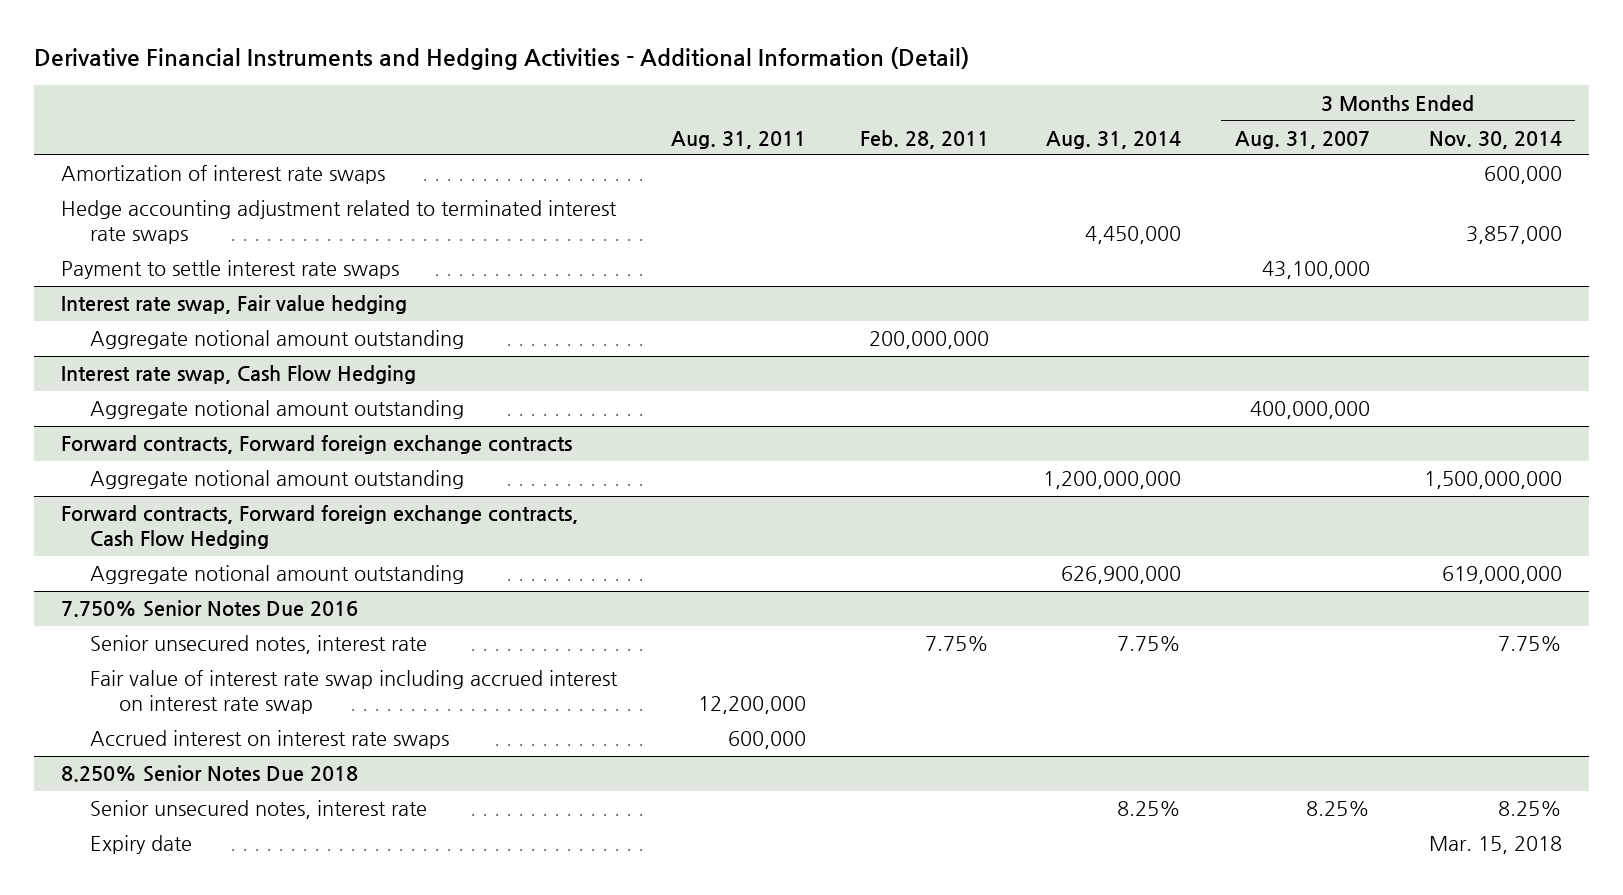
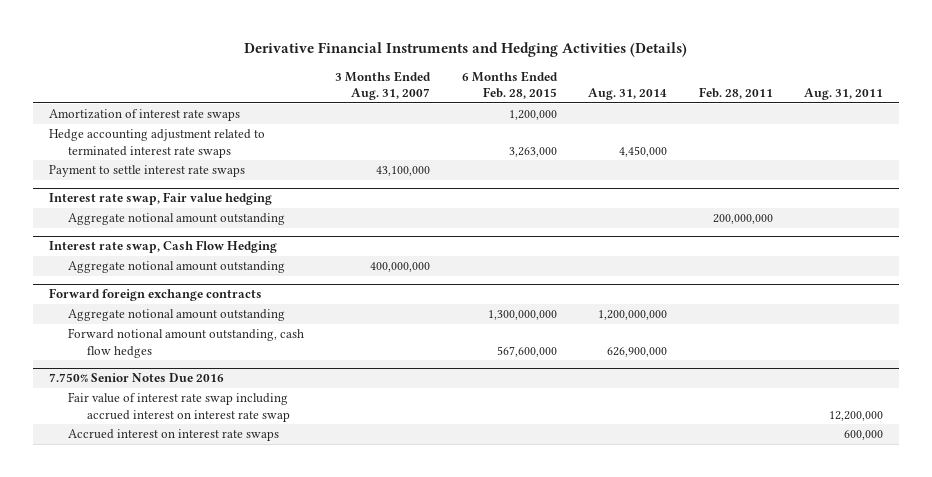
[33,47,969,71] Derivative Financial Instruments and Hedging Activities - Additional Information (Detail) -> [243,42,687,58] Derivative Financial Instruments and Hedging Activities (Details)
[1428,130,1562,149] Nov. 30, 2014 -> none
none -> [461,70,558,99] 6 Months Ended Feb. 28, 2015
[60,435,572,455] Forward contracts, Forward foreign exchange contracts -> [48,288,262,302] Forward foreign exchange contracts
[60,505,578,550] Forward contracts, Forward foreign exchange contracts, Cash Flow Hedging -> none
[90,565,465,585] Aggregate notional amount outstanding -> none
none -> [68,328,305,358] Forward notional amount outstanding, cash flow hedges
[90,635,428,655] Senior unsecured notes, interest rate -> none
[60,765,358,783] 8.250% Senior Notes Due 2018 -> none
[90,800,428,820] Senior unsecured notes, interest rate -> none
[90,835,193,855] Expiry date -> none

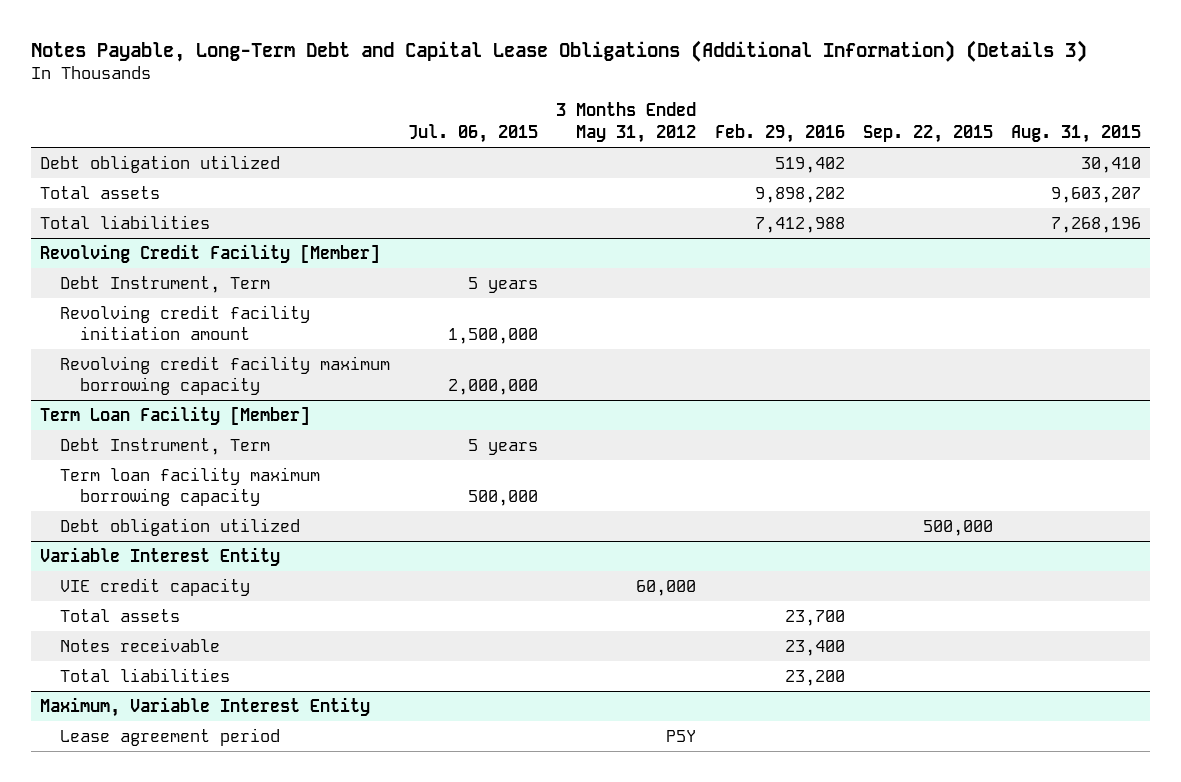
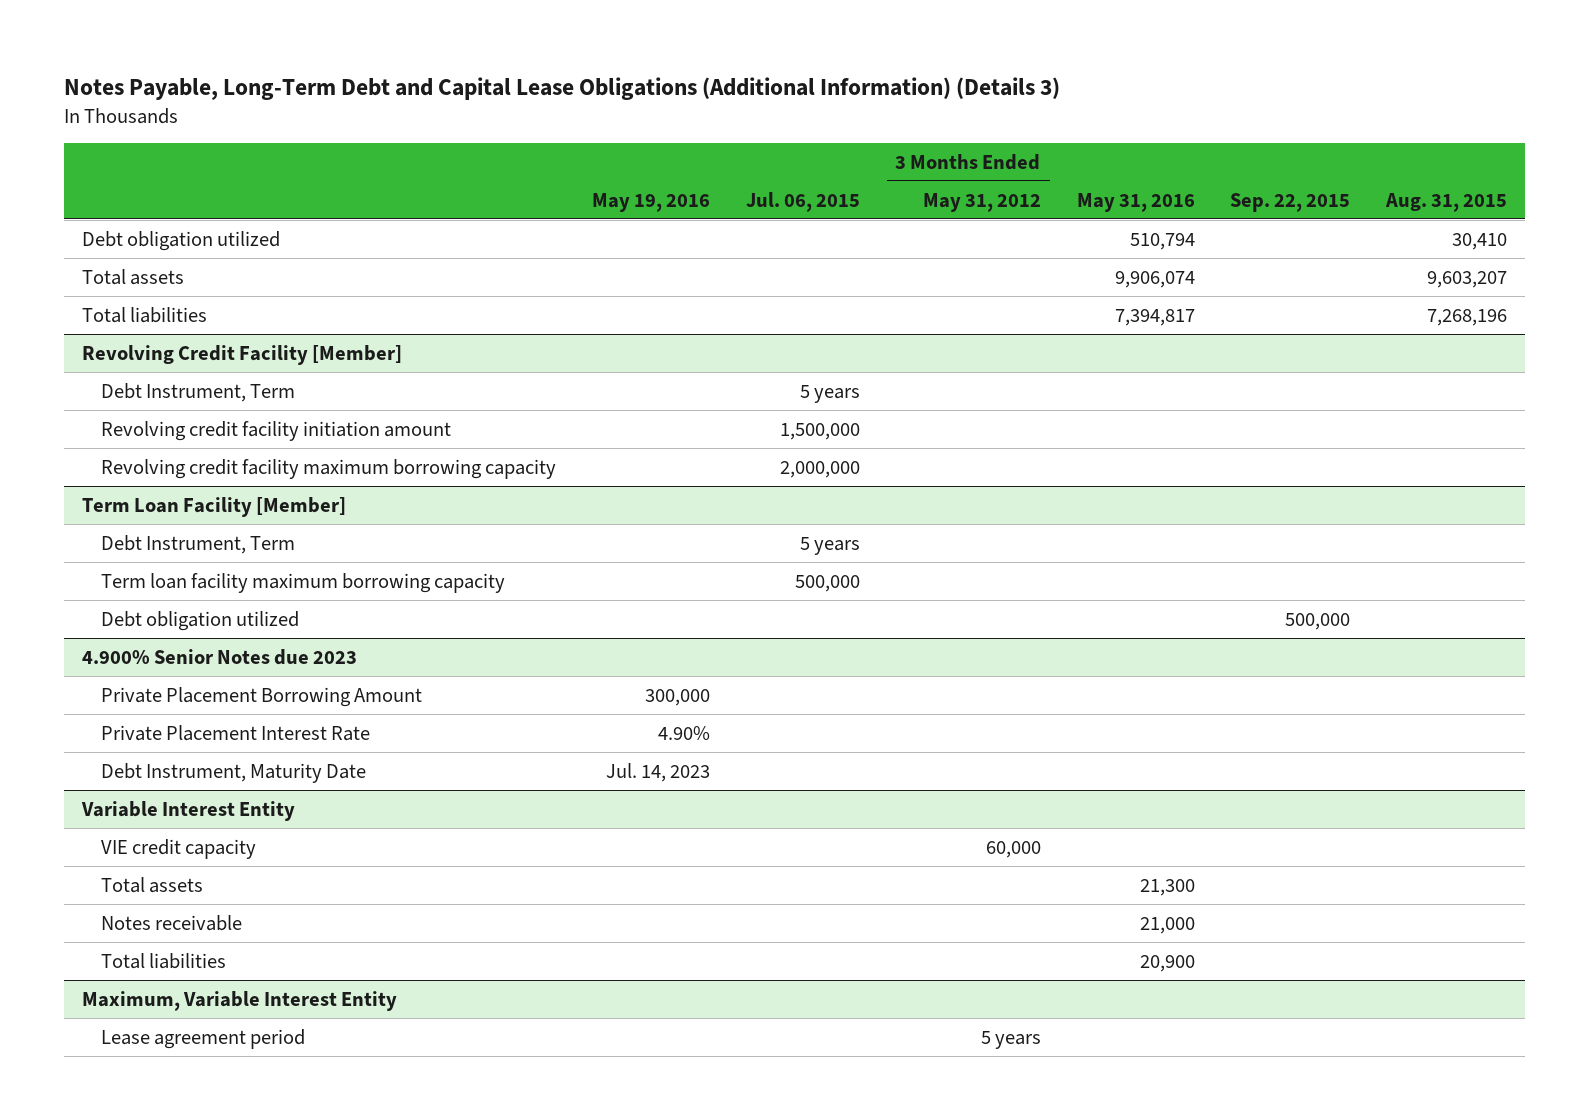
[714,124,845,144] Feb. 29, 2016 -> none
none -> [592,192,711,212] May 19, 2016
none -> [1076,192,1195,212] May 31, 2016
none -> [81,648,357,665] 4.900% Senior Notes due 2023
none -> [101,686,423,707] Private Placement Borrowing Amount
none -> [101,724,371,741] Private Placement Interest Rate
none -> [101,762,367,783] Debt Instrument, Maturity Date
[666,729,697,742] P5Y -> [980,1030,1041,1049] 5 years

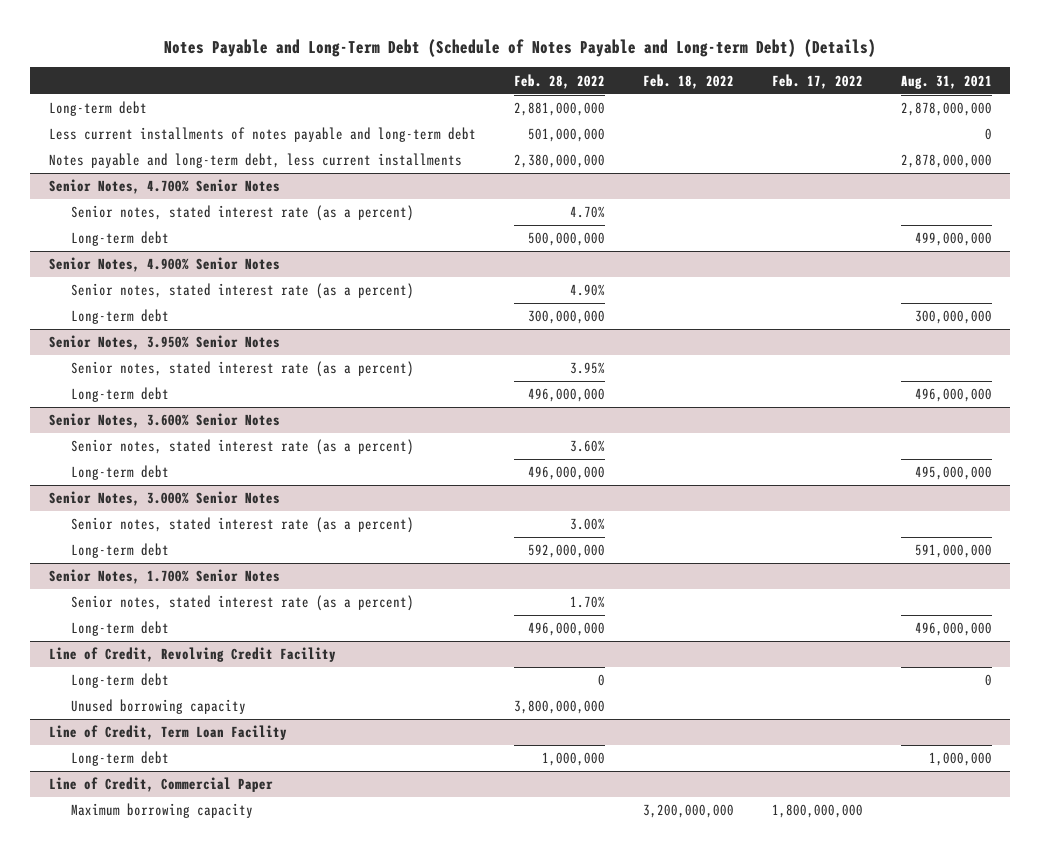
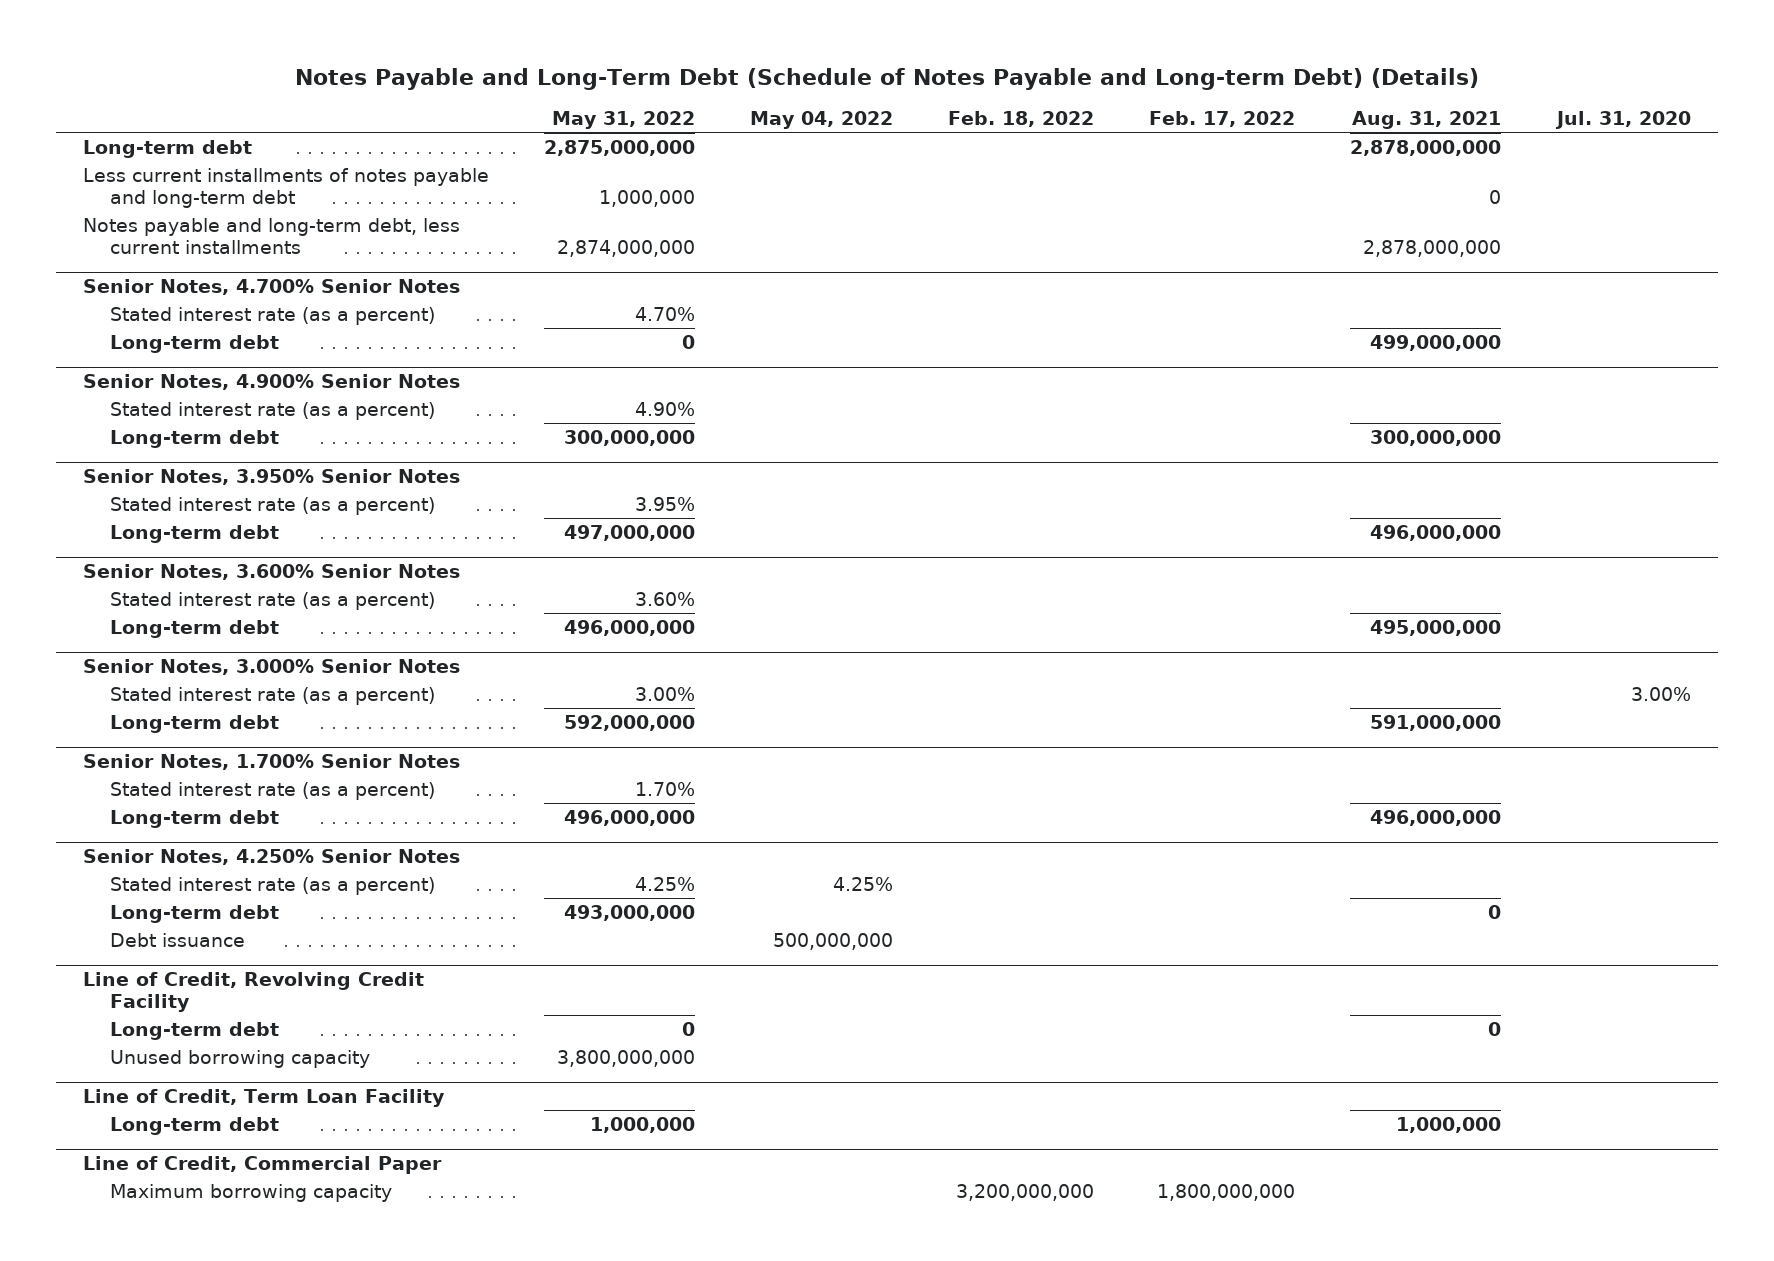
[513,73,605,89] Feb. 28, 2022 -> none
none -> [552,110,696,129] May 31, 2022
none -> [750,110,894,129] May 04, 2022
none -> [1554,110,1691,129] Jul. 31, 2020
[71,205,415,222] Senior notes, stated interest rate (as a percent) -> [109,306,435,325] Stated interest rate (as a percent)
[71,283,415,300] Senior notes, stated interest rate (as a percent) -> [109,401,435,420] Stated interest rate (as a percent)
[71,361,415,378] Senior notes, stated interest rate (as a percent) -> [109,496,435,515] Stated interest rate (as a percent)
[71,439,415,456] Senior notes, stated interest rate (as a percent) -> [109,591,435,610] Stated interest rate (as a percent)
[71,517,415,534] Senior notes, stated interest rate (as a percent) -> [109,686,435,705] Stated interest rate (as a percent)
[71,595,415,612] Senior notes, stated interest rate (as a percent) -> [109,781,435,800] Stated interest rate (as a percent)
none -> [83,849,461,866] Senior Notes, 4.250% Senior Notes
none -> [109,876,435,895] Stated interest rate (as a percent)
none -> [109,904,279,923] Long-term debt
none -> [109,932,245,947] Debt issuance

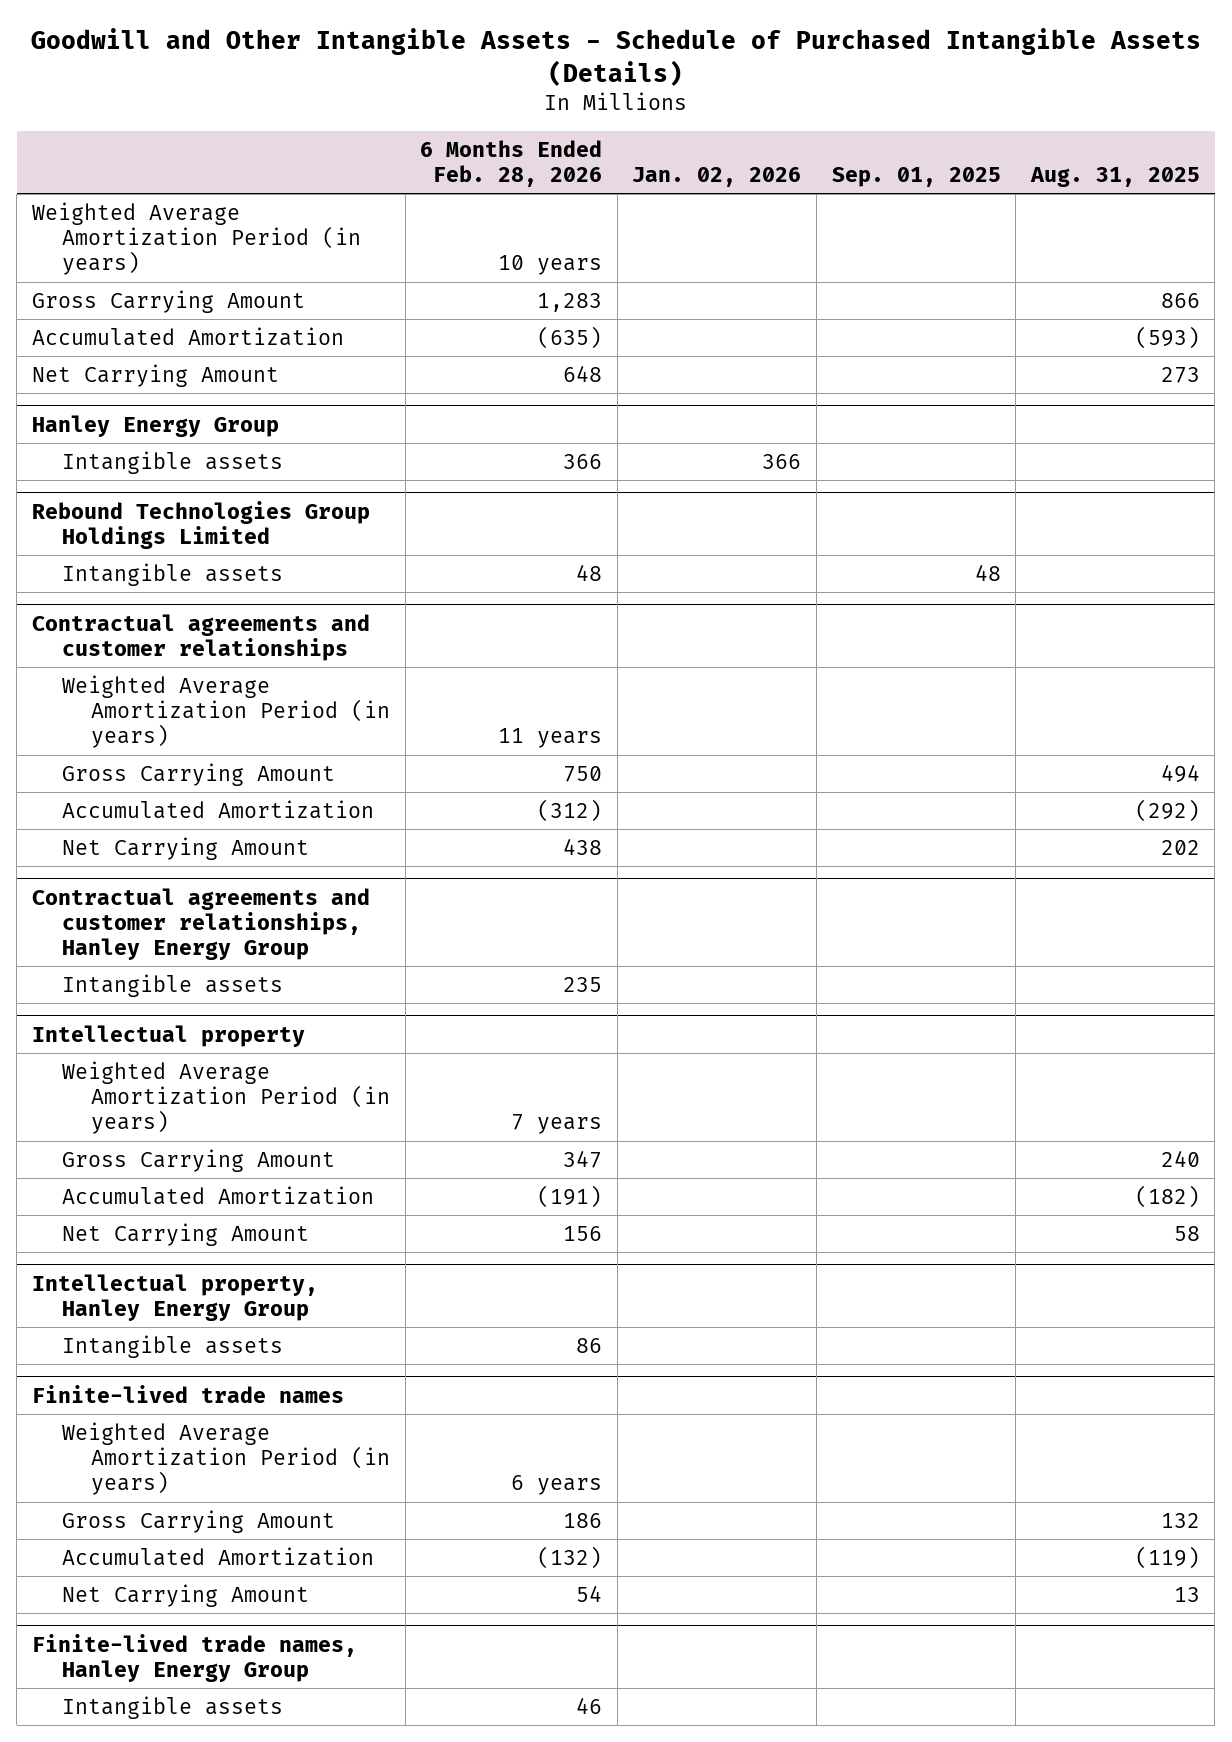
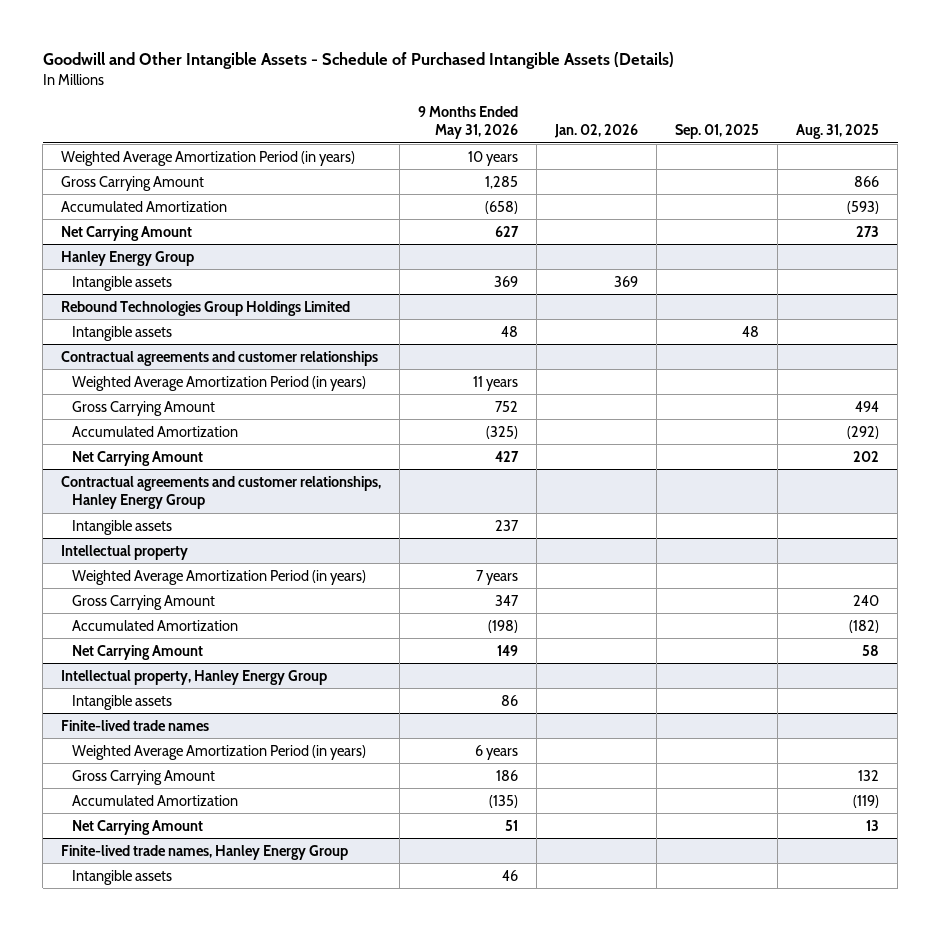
[420,139,603,187] 6 Months Ended Feb. 28, 2026 -> none
none -> [418,106,519,140] 9 Months Ended May 31, 2026
[762,453,802,469] 366 -> [614,275,639,287] 369

